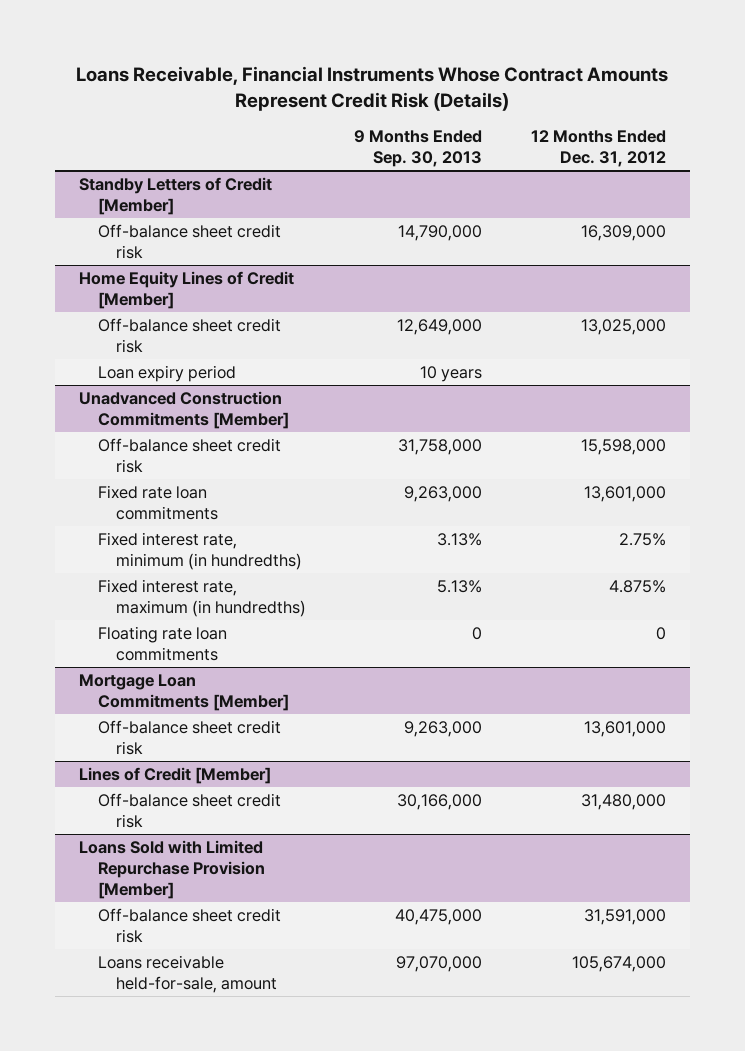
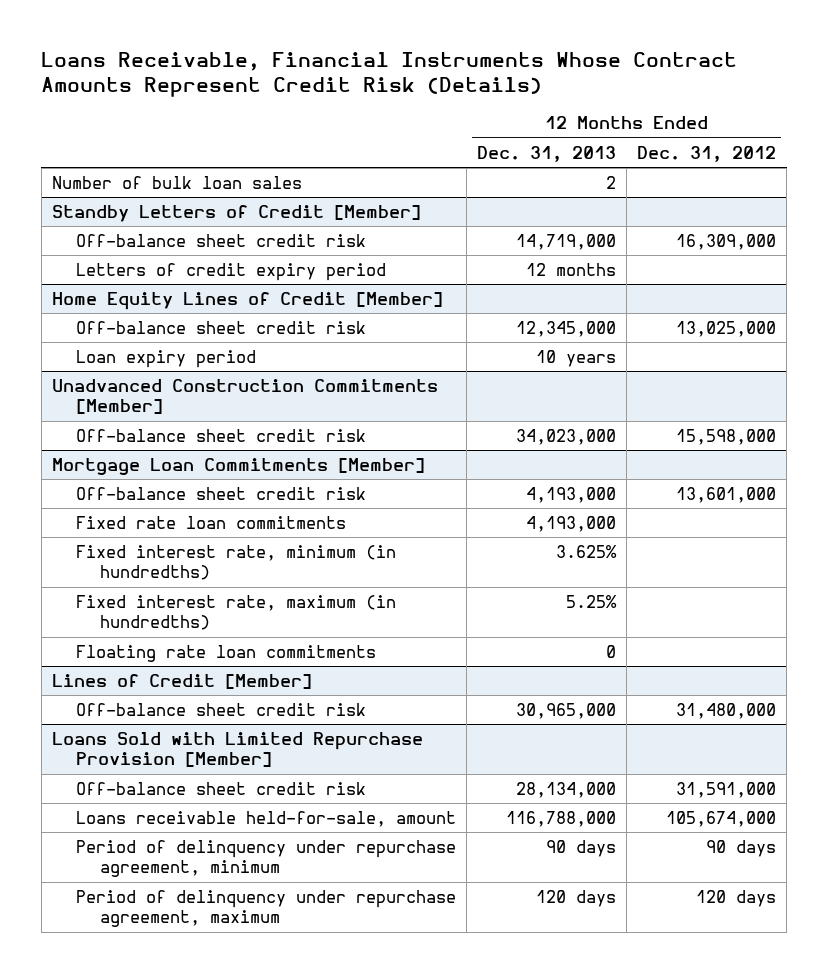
[354,130,483,168] 9 Months Ended Sep. 30, 2013 -> none
none -> [477,145,617,162] Dec. 31, 2013
none -> [51,175,302,189] Number of bulk loan sales
none -> [75,262,386,281] Letters of credit expiry period
[97,484,219,520] Fixed rate loan commitments -> none
[97,531,303,570] Fixed interest rate, minimum (in hundredths) -> none
[97,578,307,617] Fixed interest rate, maximum (in hundredths) -> none
[97,625,227,661] Floating rate loan commitments -> none
none -> [75,515,346,529] Fixed rate loan commitments
none -> [75,544,396,581] Fixed interest rate, minimum (in hundredths)
none -> [75,594,396,631] Fixed interest rate, maximum (in hundredths)
none -> [75,644,376,662] Floating rate loan commitments
none -> [75,839,456,878] Period of delinquency under repurchase agreement, minimum
none -> [75,889,456,928] Period of delinquency under repurchase agreement, maximum

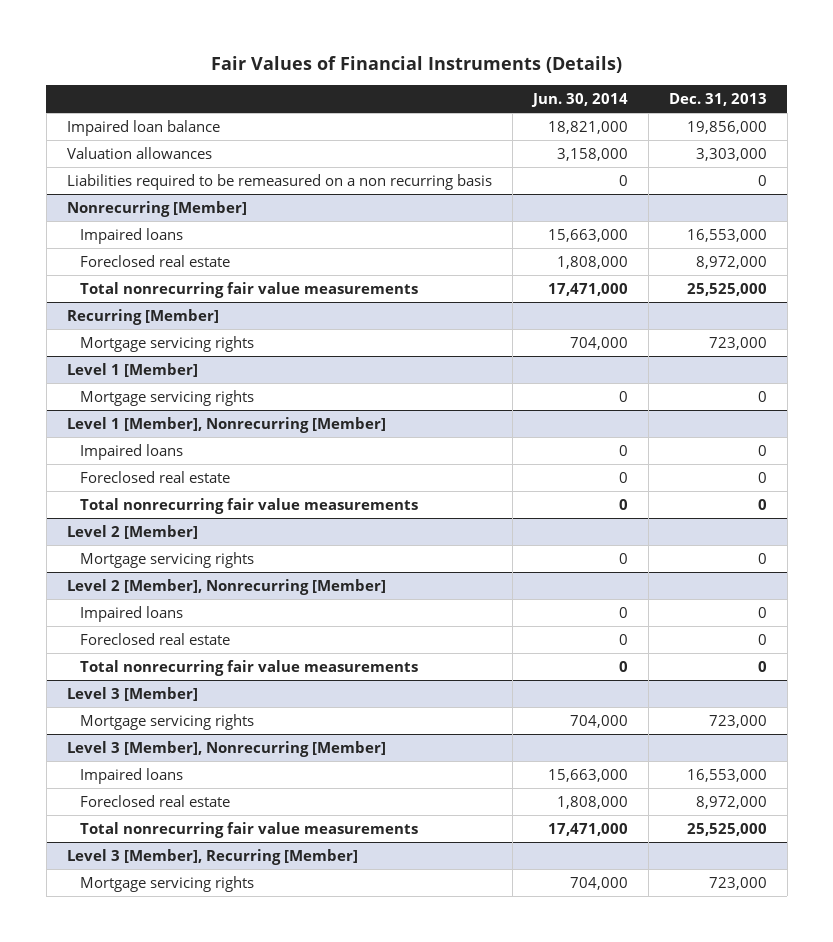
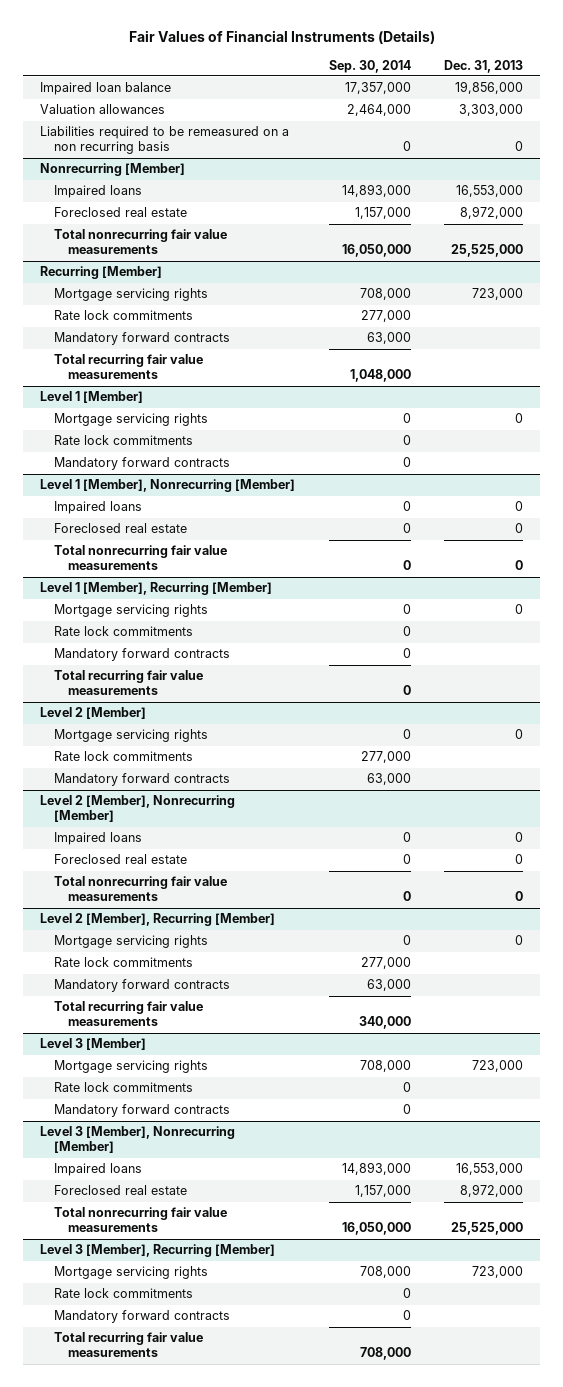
[530,92,628,107] Jun. 30, 2014 -> none
none -> [328,59,411,73] Sep. 30, 2014
none -> [53,310,193,321] Rate lock commitments
none -> [53,332,230,346] Mandatory forward contracts
none -> [53,354,203,380] Total recurring fair value measurements
none -> [53,435,193,446] Rate lock commitments
none -> [53,457,230,471] Mandatory forward contracts
none -> [39,582,272,596] Level 1 [Member], Recurring [Member]
none -> [53,604,208,618] Mortgage servicing rights
none -> [53,626,193,637] Rate lock commitments
none -> [53,648,230,662] Mandatory forward contracts
none -> [53,670,203,696] Total recurring fair value measurements
none -> [53,751,193,762] Rate lock commitments
none -> [53,773,230,787] Mandatory forward contracts
none -> [39,913,275,927] Level 2 [Member], Recurring [Member]
none -> [53,935,208,949] Mortgage servicing rights
none -> [53,957,193,968] Rate lock commitments
none -> [53,979,230,993] Mandatory forward contracts
none -> [53,1001,203,1027] Total recurring fair value measurements
none -> [53,1082,193,1093] Rate lock commitments
none -> [53,1104,230,1118] Mandatory forward contracts
none -> [53,1288,193,1299] Rate lock commitments
none -> [53,1310,230,1324] Mandatory forward contracts
none -> [53,1332,203,1358] Total recurring fair value measurements

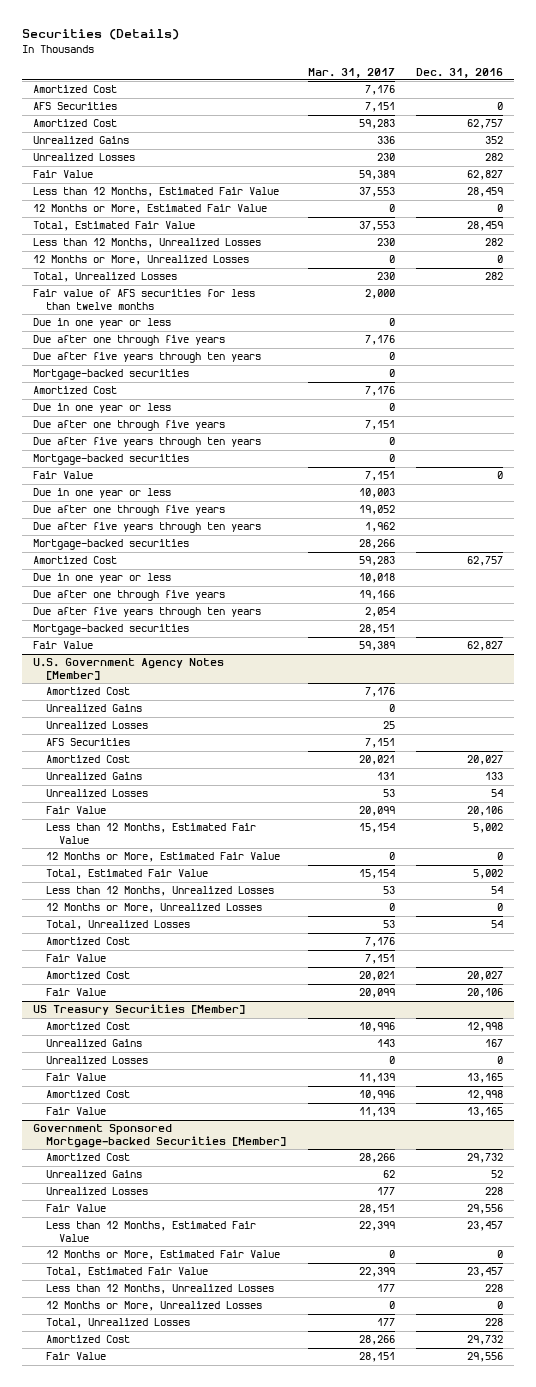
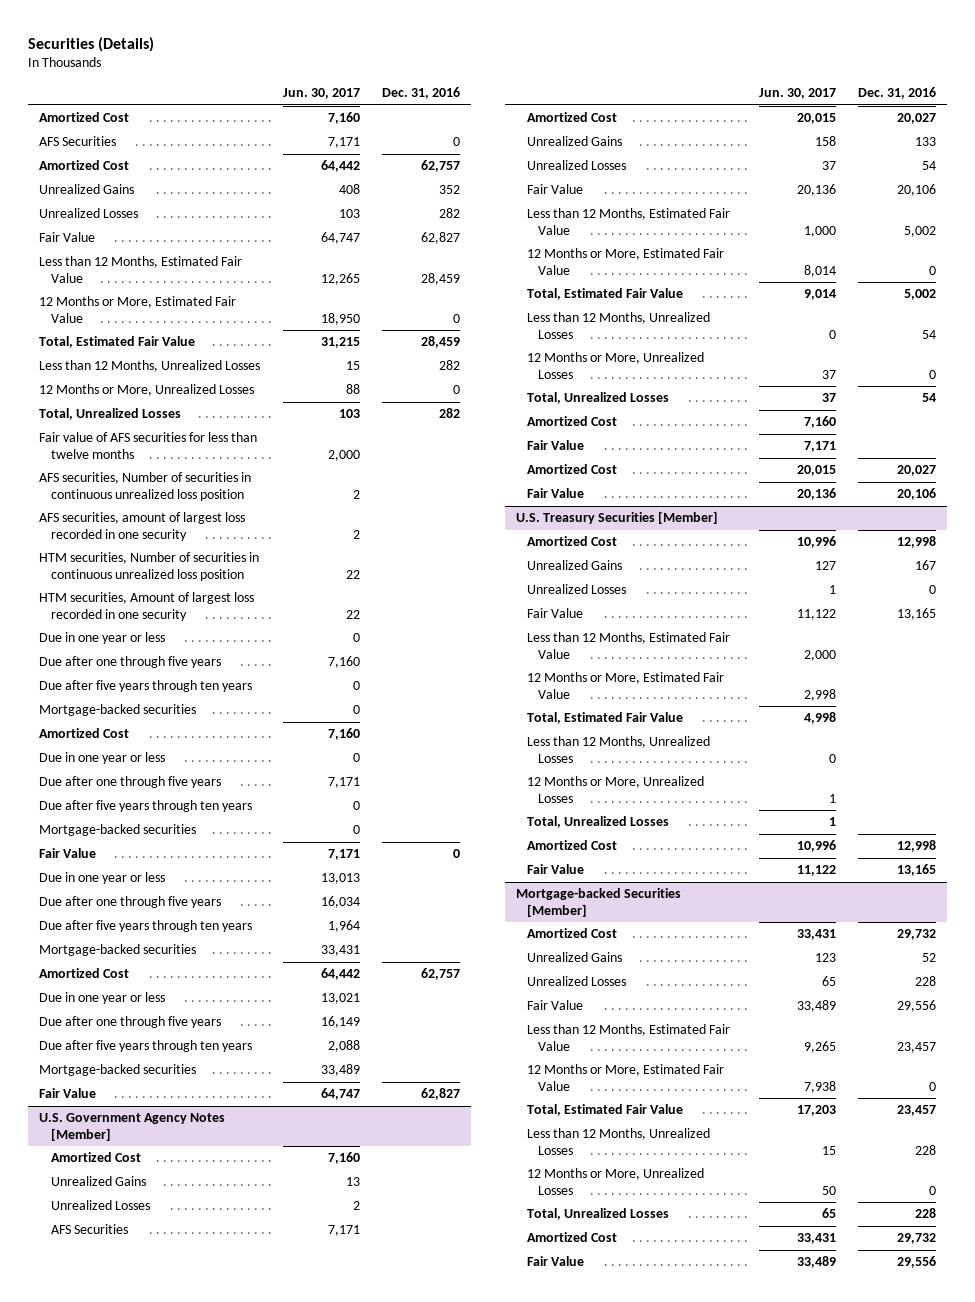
[307,67,395,78] Mar. 31, 2017 -> none
none -> [282,88,360,100] Jun. 30, 2017
none -> [39,472,252,501] AFS securities, Number of securities in continuous unrealized loss position
none -> [39,512,246,541] AFS securities, amount of largest loss recorded in one security
none -> [39,552,260,581] HTM securities, Number of securities in continuous unrealized loss position
none -> [39,592,255,621] HTM securities, Amount of largest loss recorded in one security
[32,1004,245,1016] US Treasury Securities [Member] -> [515,511,718,525] U.S. Treasury Securities [Member]
none -> [527,632,731,659] Less than 12 Months, Estimated Fair Value
none -> [527,672,725,699] 12 Months or More, Estimated Fair Value
none -> [527,712,684,725] Total, Estimated Fair Value
none -> [527,736,711,763] Less than 12 Months, Unrealized Losses
none -> [527,776,705,803] 12 Months or More, Unrealized Losses
none -> [527,816,670,829] Total, Unrealized Losses
[32,1124,286,1148] Government Sponsored Mortgage-backed Securities [Member] -> [515,888,681,917] Mortgage-backed Securities [Member]

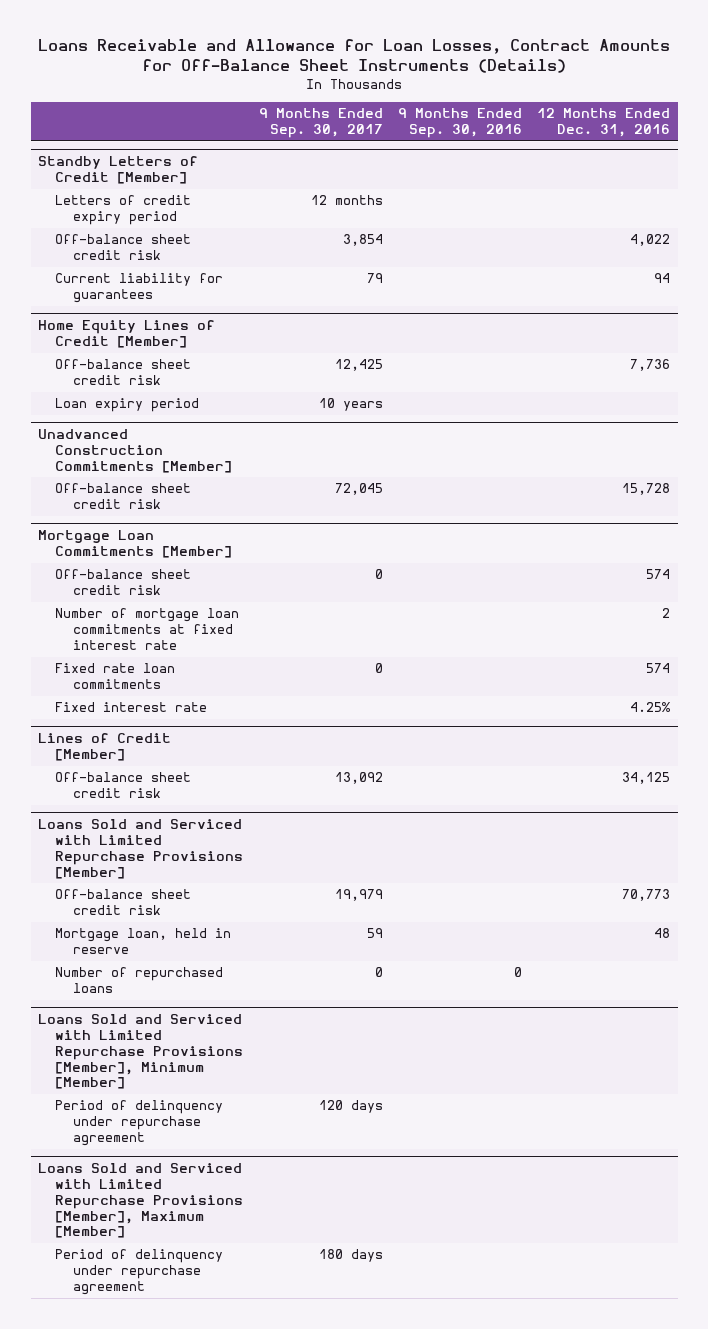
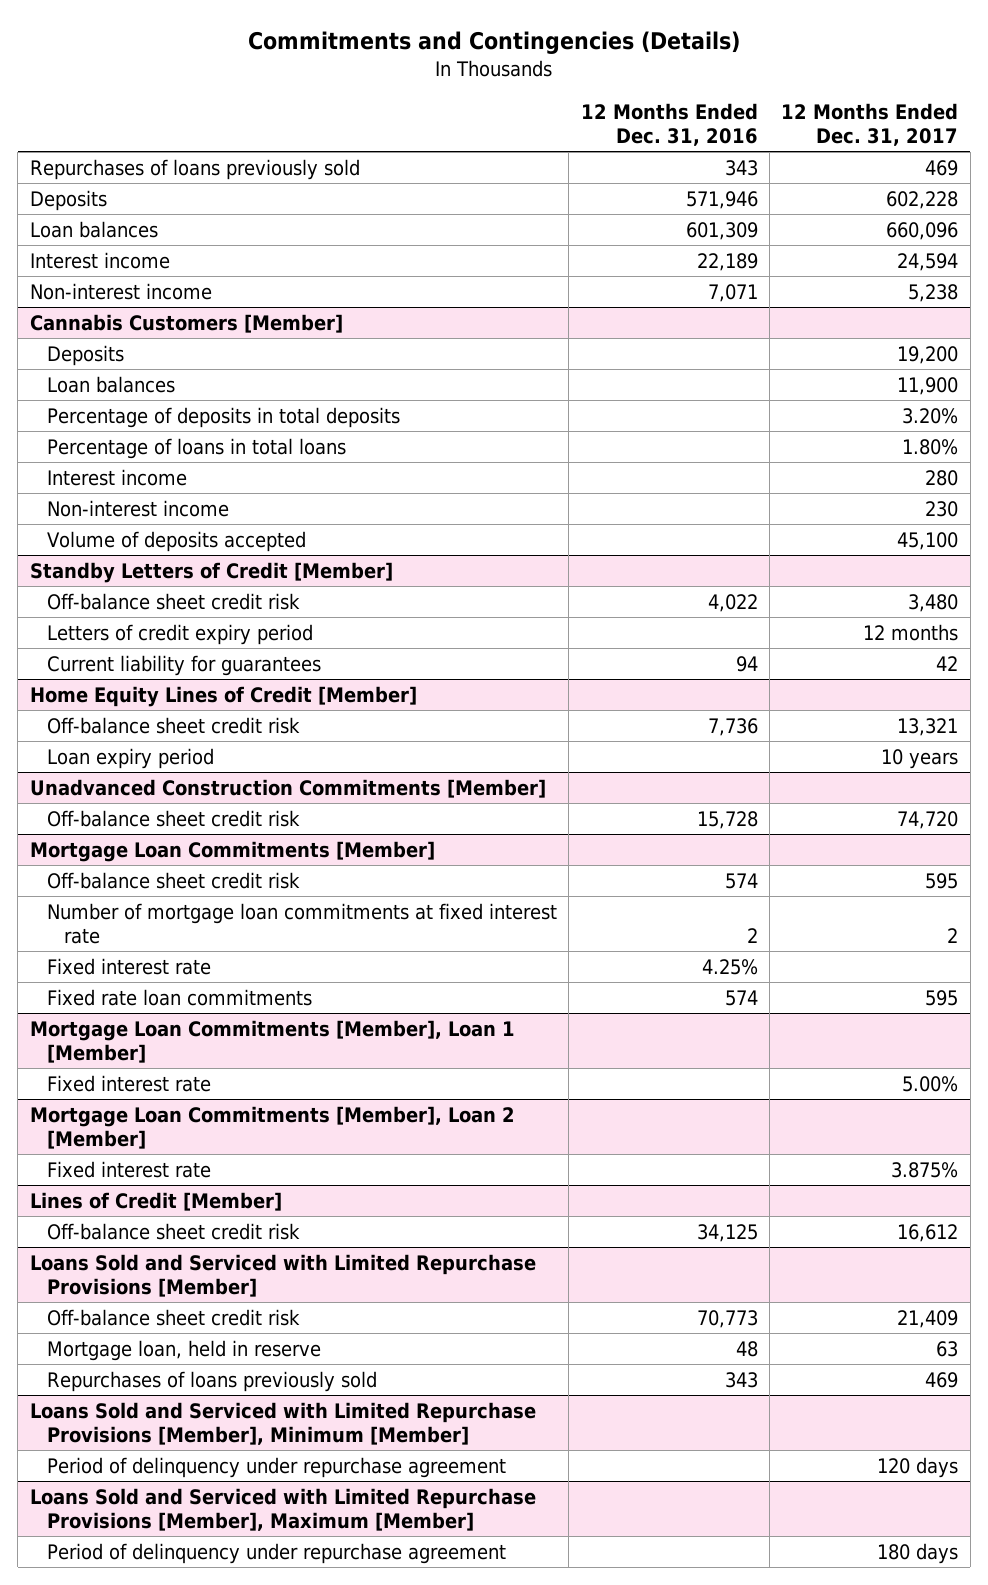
[38,38,671,74] Loans Receivable and Allowance for Loan Losses, Contract Amounts for Off-Balance Sheet Instruments (Details) -> [247,30,740,54] Commitments and Contingencies (Details)
[258,108,383,139] 9 Months Ended Sep. 30, 2017 -> none
[397,108,522,139] 9 Months Ended Sep. 30, 2016 -> none
none -> [781,102,959,146] 12 Months Ended Dec. 31, 2017
none -> [29,158,360,180] Repurchases of loans previously sold
none -> [29,189,107,211] Deposits
none -> [29,220,158,238] Loan balances
none -> [29,251,170,269] Interest income
none -> [29,282,212,300] Non-interest income
none -> [29,313,343,333] Cannabis Customers [Member]
none -> [47,344,125,366] Deposits
none -> [47,375,176,393] Loan balances
none -> [47,406,401,428] Percentage of deposits in total deposits
none -> [47,437,347,459] Percentage of loans in total loans
none -> [47,468,188,486] Interest income
none -> [47,499,230,517] Non-interest income
none -> [47,530,307,552] Volume of deposits accepted
[55,195,192,226] Letters of credit expiry period -> [47,623,314,645] Letters of credit expiry period
[55,663,176,690] Fixed rate loan commitments -> [47,988,313,1006] Fixed rate loan commitments
none -> [29,1019,515,1063] Mortgage Loan Commitments [Member], Loan 1 [Member]
none -> [47,1074,212,1092] Fixed interest rate
none -> [29,1105,515,1149] Mortgage Loan Commitments [Member], Loan 2 [Member]
none -> [47,1160,212,1178] Fixed interest rate
[55,967,224,994] Number of repurchased loans -> none
none -> [47,1370,378,1392] Repurchases of loans previously sold

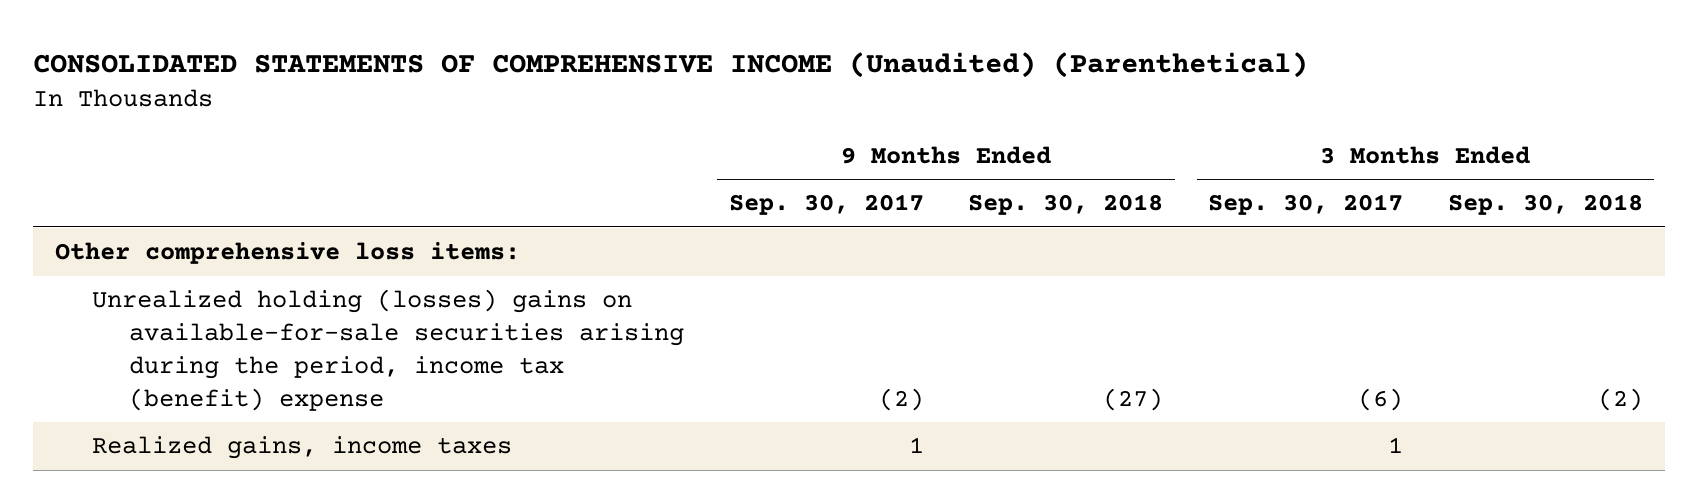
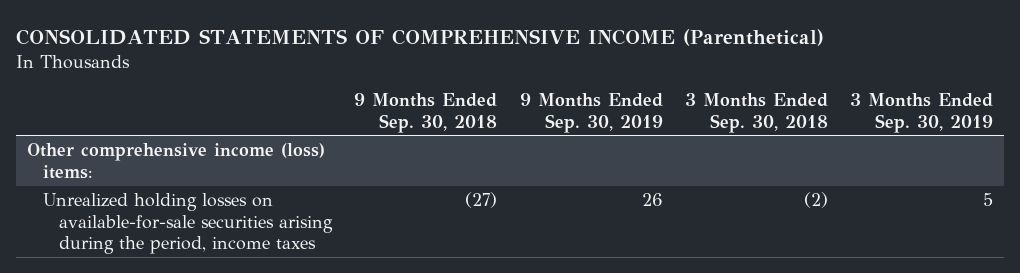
[32,52,1308,79] CONSOLIDATED STATEMENTS OF COMPREHENSIVE INCOME (Unaudited) (Parenthetical) -> [16,28,825,46] CONSOLIDATED STATEMENTS OF COMPREHENSIVE INCOME (Parenthetical)
[728,194,924,216] Sep. 30, 2017 -> none
[1208,194,1404,216] Sep. 30, 2017 -> none
none -> [519,93,663,133] 9 Months Ended Sep. 30, 2019
none -> [850,93,994,133] 3 Months Ended Sep. 30, 2019
[91,436,512,460] Realized gains, income taxes -> none
[55,242,521,265] Other comprehensive loss items: -> [27,143,326,179] Other comprehensive income (loss) items:
[91,289,684,411] Unrealized holding (losses) gains on available-for-sale securities arising during the period, income tax (benefit) expense -> [43,193,334,254] Unrealized holding losses on available-for-sale securities arising during the period, income taxes

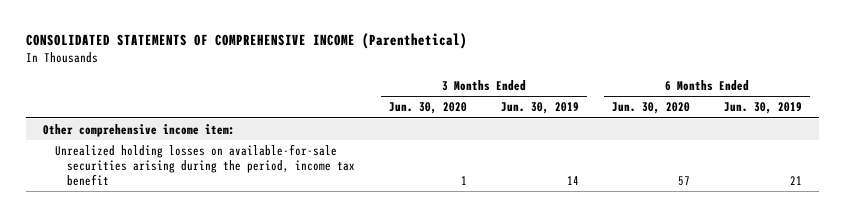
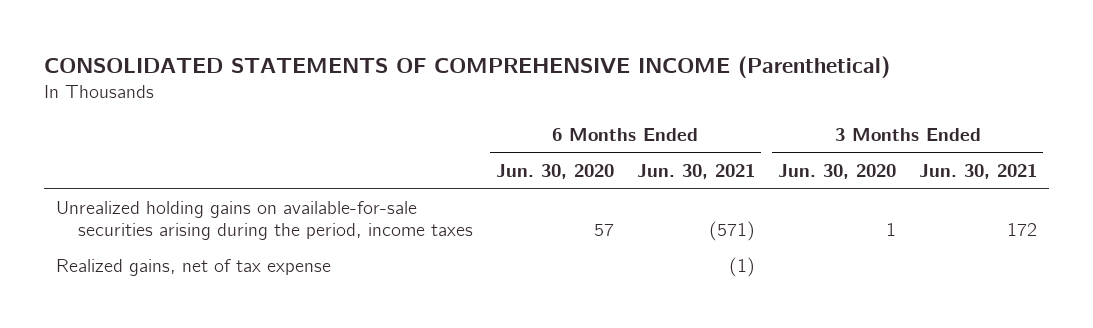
[500,102,579,115] Jun. 30, 2019 -> none
[723,102,802,115] Jun. 30, 2019 -> none
none -> [636,164,755,180] Jun. 30, 2021
none -> [919,164,1038,180] Jun. 30, 2021
[42,124,235,138] Other comprehensive income item: -> none
[54,144,356,186] Unrealized holding losses on available-for-sale securities arising during the period, income tax benefit -> [56,201,473,241] Unrealized holding gains on available-for-sale securities arising during the period, income taxes
none -> [56,259,332,277] Realized gains, net of tax expense

